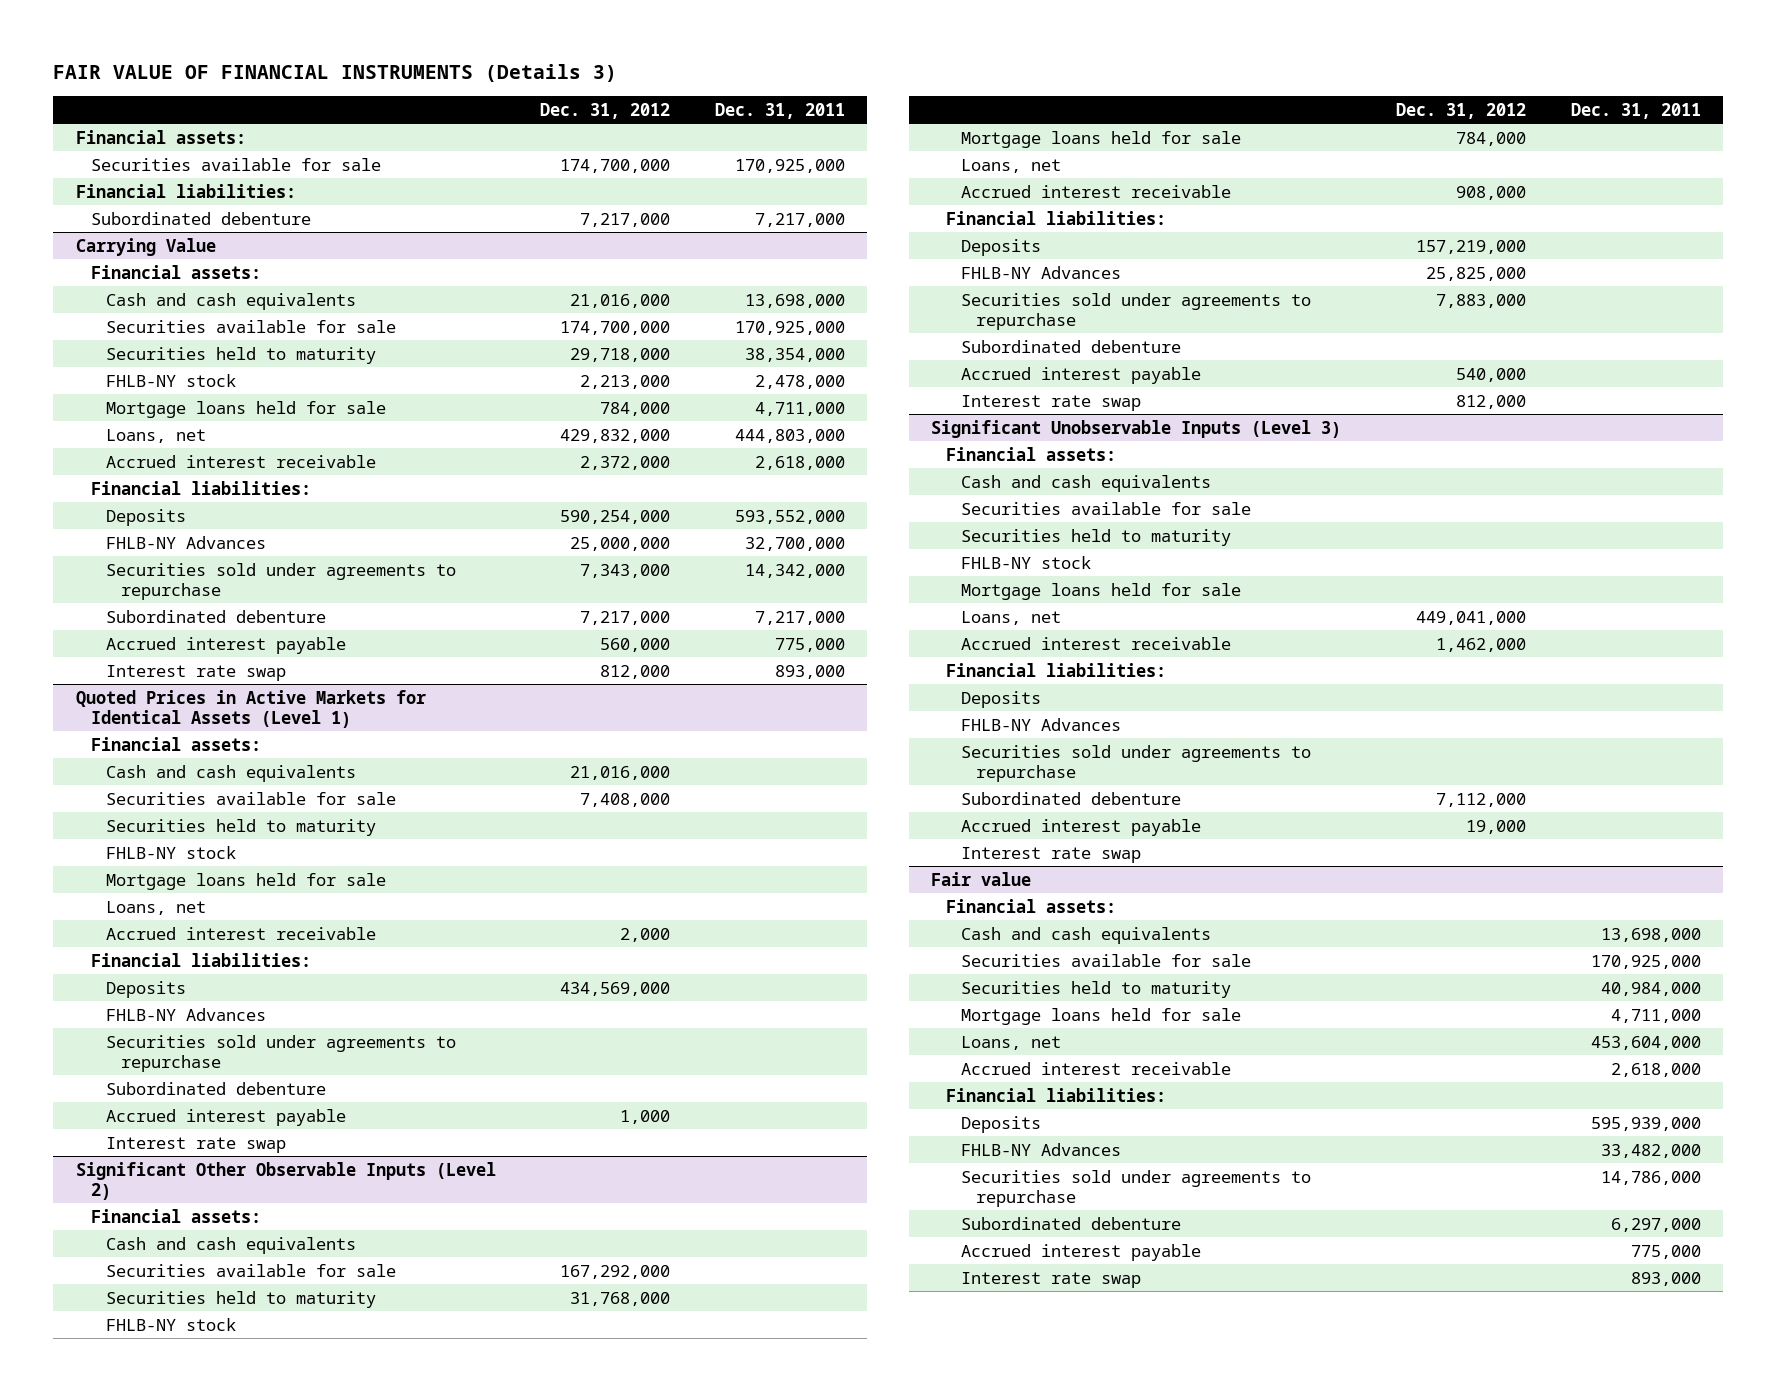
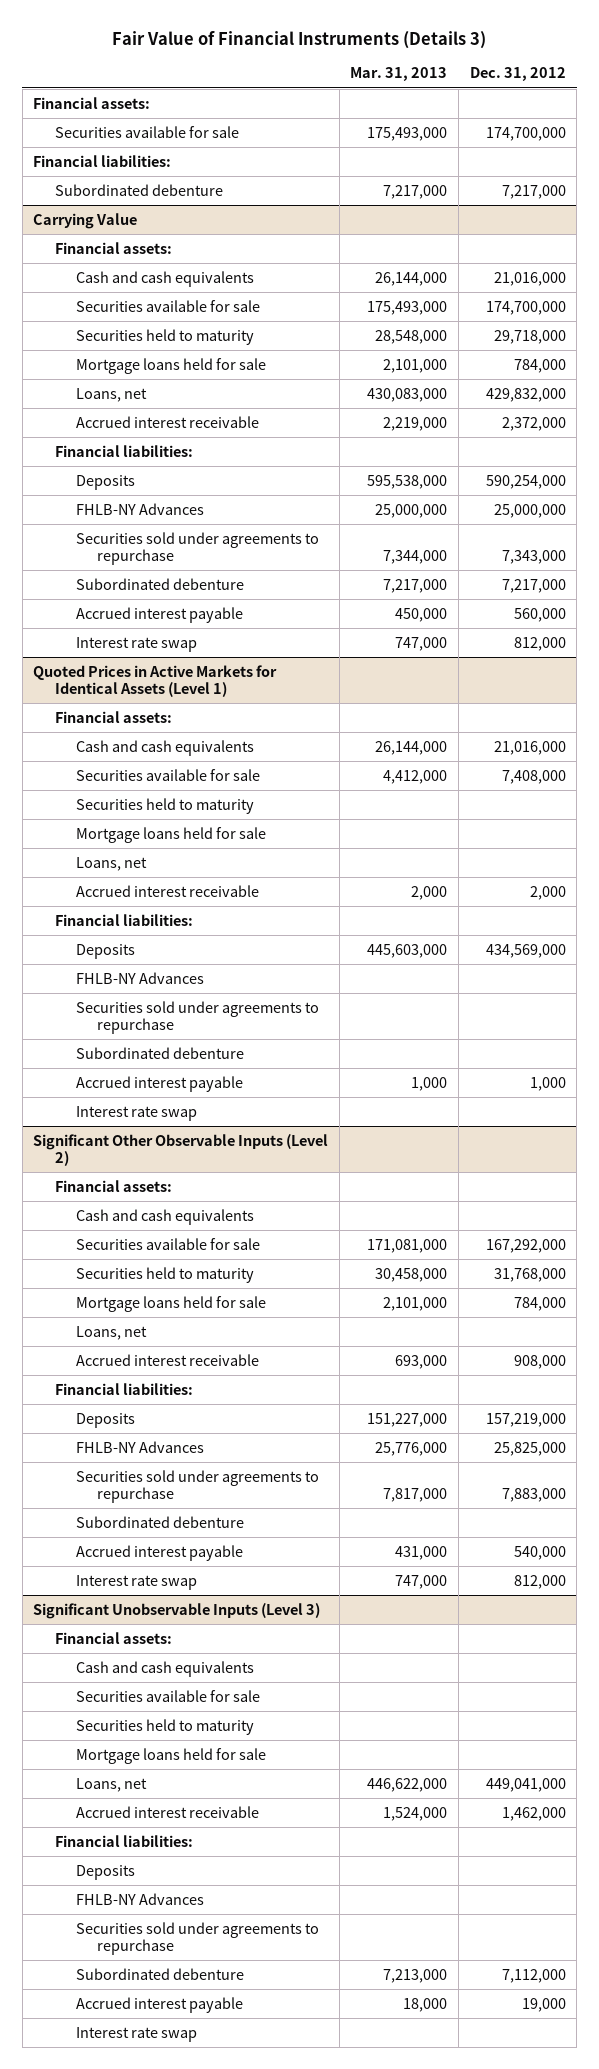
[53,64,618,83] FAIR VALUE OF FINANCIAL INSTRUMENTS (Details 3) -> [112,30,487,49] Fair Value of Financial Instruments (Details 3)
[714,102,845,119] Dec. 31, 2011 -> none
none -> [350,67,448,82] Mar. 31, 2013
[105,373,236,387] FHLB-NY stock -> none
[105,845,236,859] FHLB-NY stock -> none
[105,1317,236,1331] FHLB-NY stock -> none
[961,555,1092,569] FHLB-NY stock -> none
[931,871,1032,886] Fair value -> none
[946,898,1117,913] Financial assets: -> none
[961,926,1212,944] Cash and cash equivalents -> none
[961,953,1252,967] Securities available for sale -> none
[961,980,1232,998] Securities held to maturity -> none
[961,1007,1242,1025] Mortgage loans held for sale -> none
[961,1035,1062,1050] Loans, net -> none
[961,1061,1232,1075] Accrued interest receivable -> none
[946,1087,1167,1102] Financial liabilities: -> none
[961,1115,1042,1133] Deposits -> none
[961,1142,1122,1156] FHLB-NY Advances -> none
[961,1169,1312,1207] Securities sold under agreements to repurchase -> none
[961,1216,1182,1230] Subordinated debenture -> none
[961,1243,1202,1261] Accrued interest payable -> none
[961,1271,1142,1288] Interest rate swap -> none

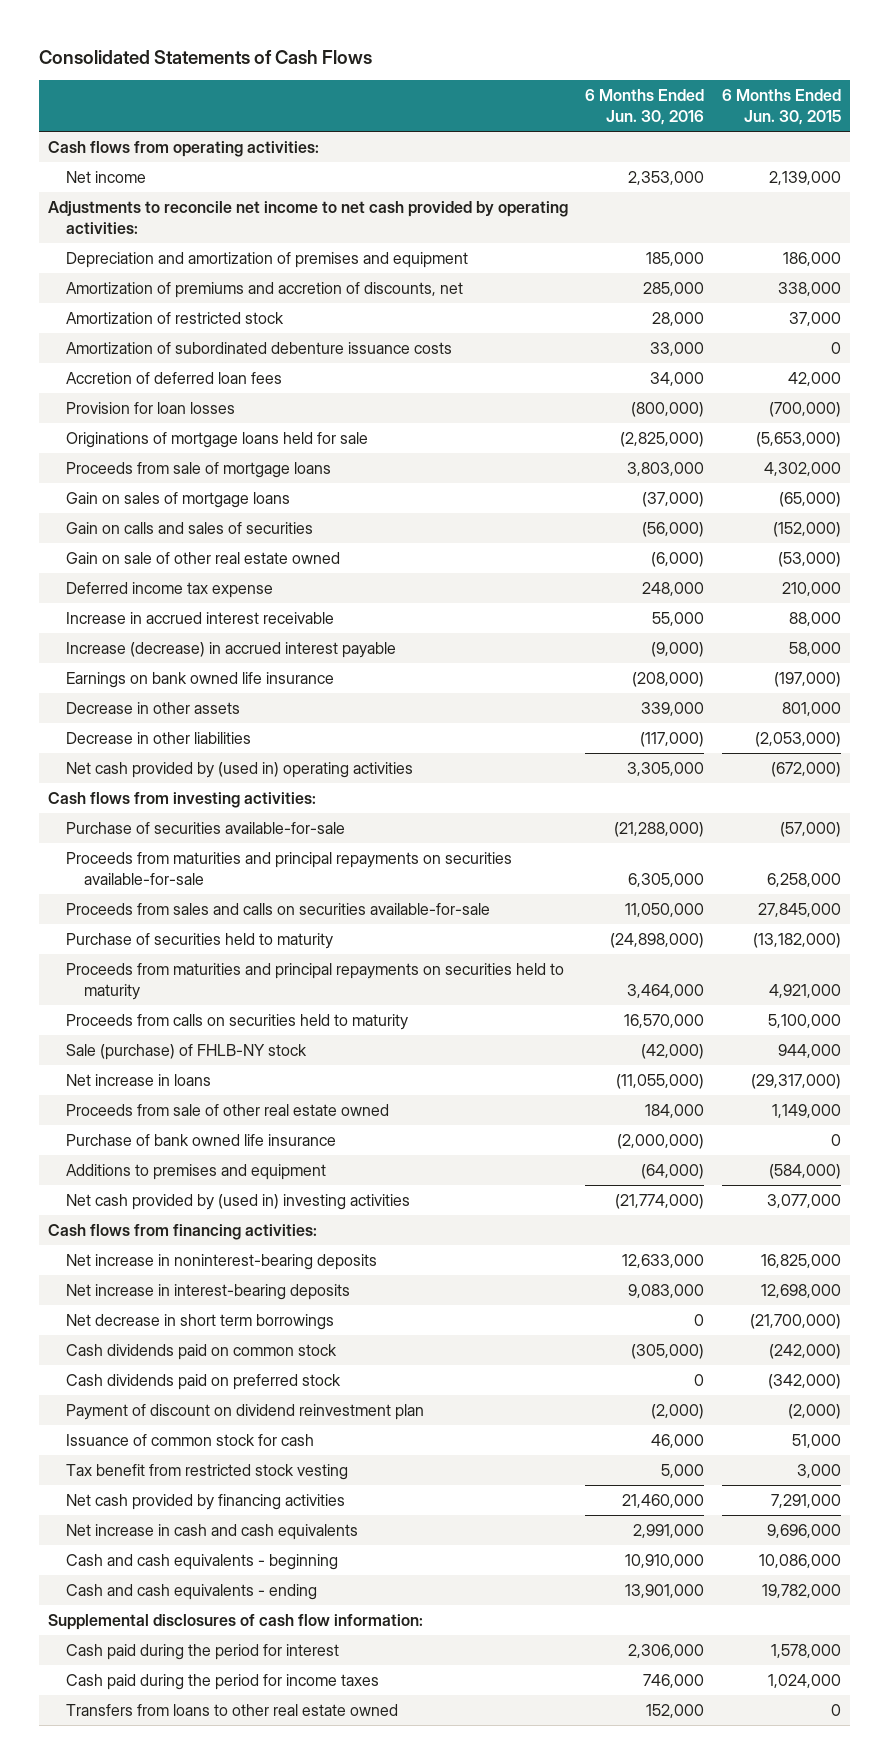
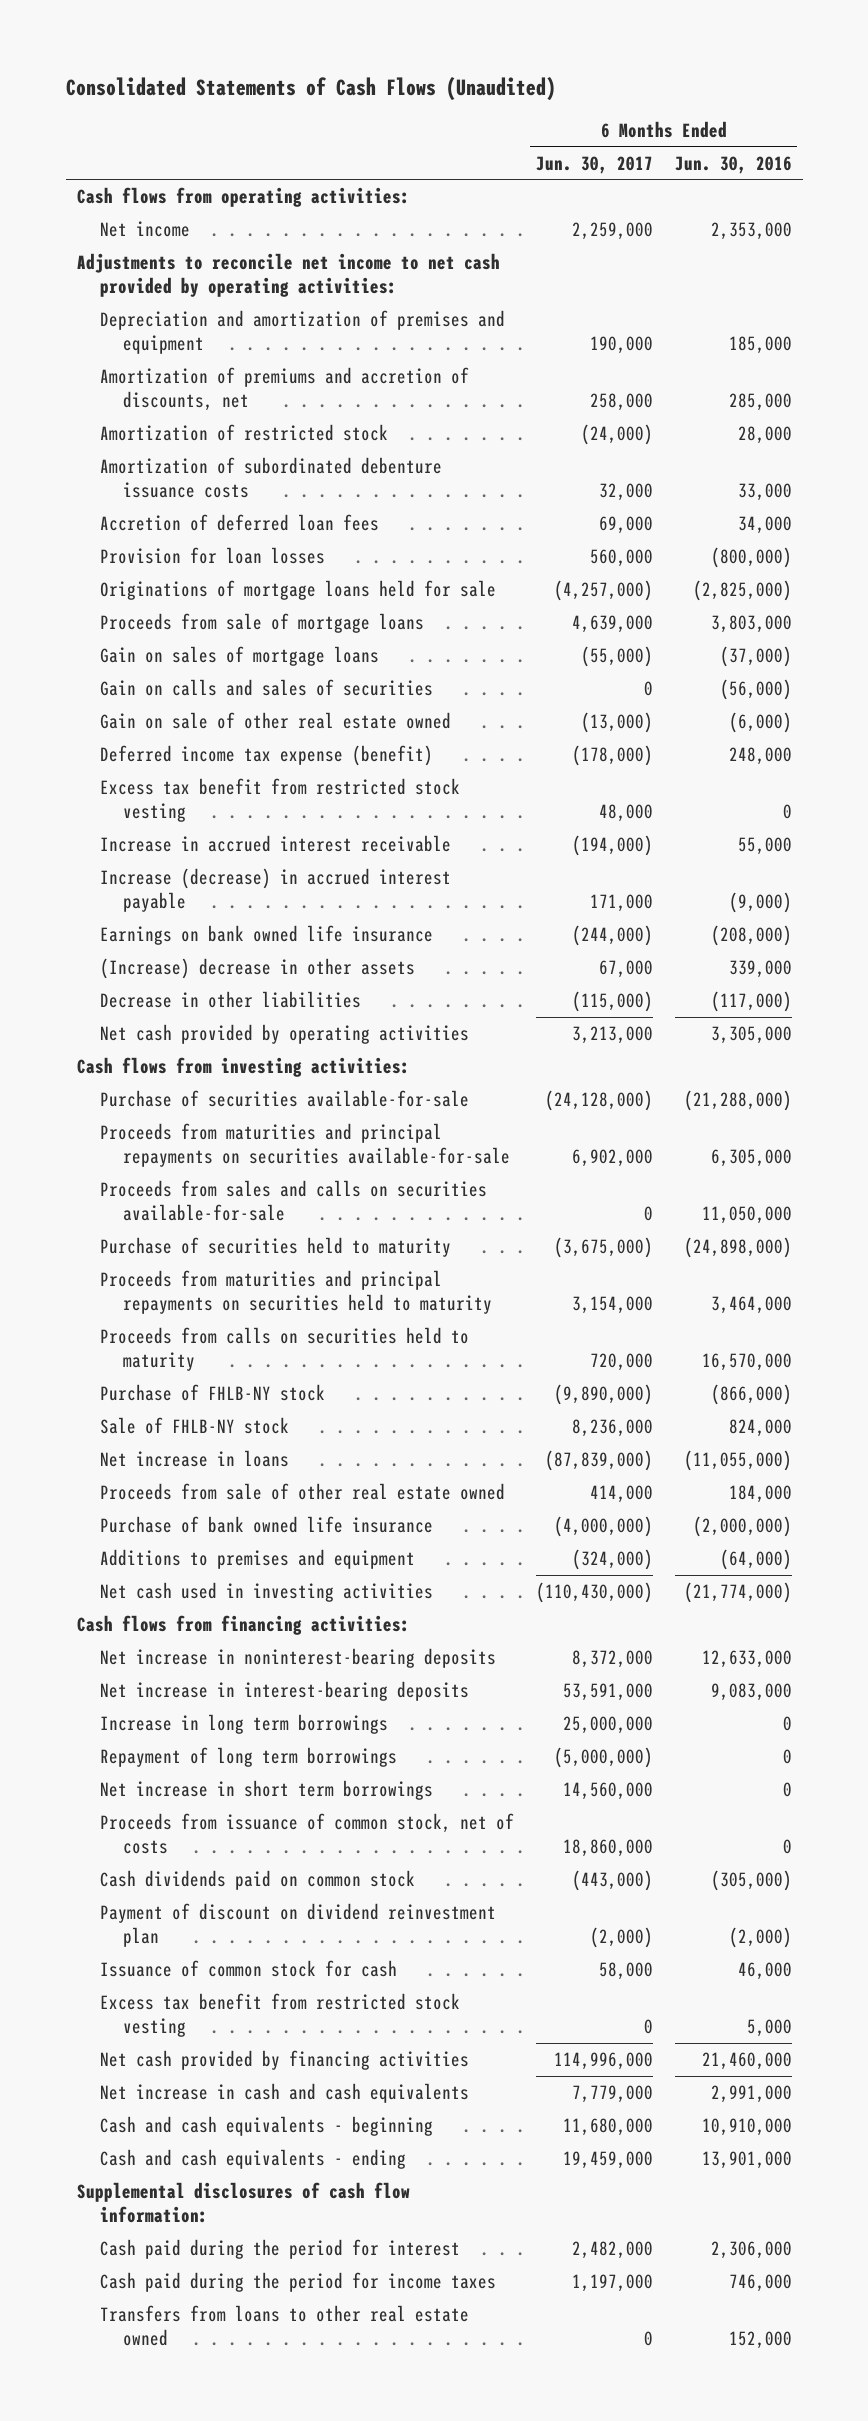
[38,49,372,64] Consolidated Statements of Cash Flows -> [65,77,556,102] Consolidated Statements of Cash Flows (Unaudited)
[722,89,842,126] 6 Months Ended Jun. 30, 2015 -> none
none -> [535,155,653,174] Jun. 30, 2017
[65,581,273,598] Deferred income tax expense -> [99,744,433,766] Deferred income tax expense (benefit)
none -> [99,777,460,823] Excess tax benefit from restricted stock vesting
[65,701,240,714] Decrease in other assets -> [99,957,415,979] (Increase) decrease in other assets
[65,761,413,778] Net cash provided by (used in) operating activities -> [99,1023,469,1044] Net cash provided by operating activities
none -> [99,1383,325,1401] Purchase of FHLB-NY stock
[65,1043,307,1060] Sale (purchase) of FHLB-NY stock -> [99,1416,289,1434] Sale of FHLB-NY stock
[641,1043,705,1059] (42,000) -> [728,1418,792,1437] 824,000
[65,1193,410,1210] Net cash provided by (used in) investing activities -> [99,1581,433,1602] Net cash used in investing activities
none -> [99,1713,388,1734] Increase in long term borrowings
[65,1313,334,1330] Net decrease in short term borrowings -> [99,1746,397,1767] Repayment of long term borrowings
none -> [99,1779,433,1800] Net increase in short term borrowings
none -> [99,1812,514,1855] Proceeds from issuance of common stock, net of costs
[65,1373,341,1390] Cash dividends paid on preferred stock -> none
[65,1463,348,1480] Tax benefit from restricted stock vesting -> [99,1992,460,2038] Excess tax benefit from restricted stock vesting

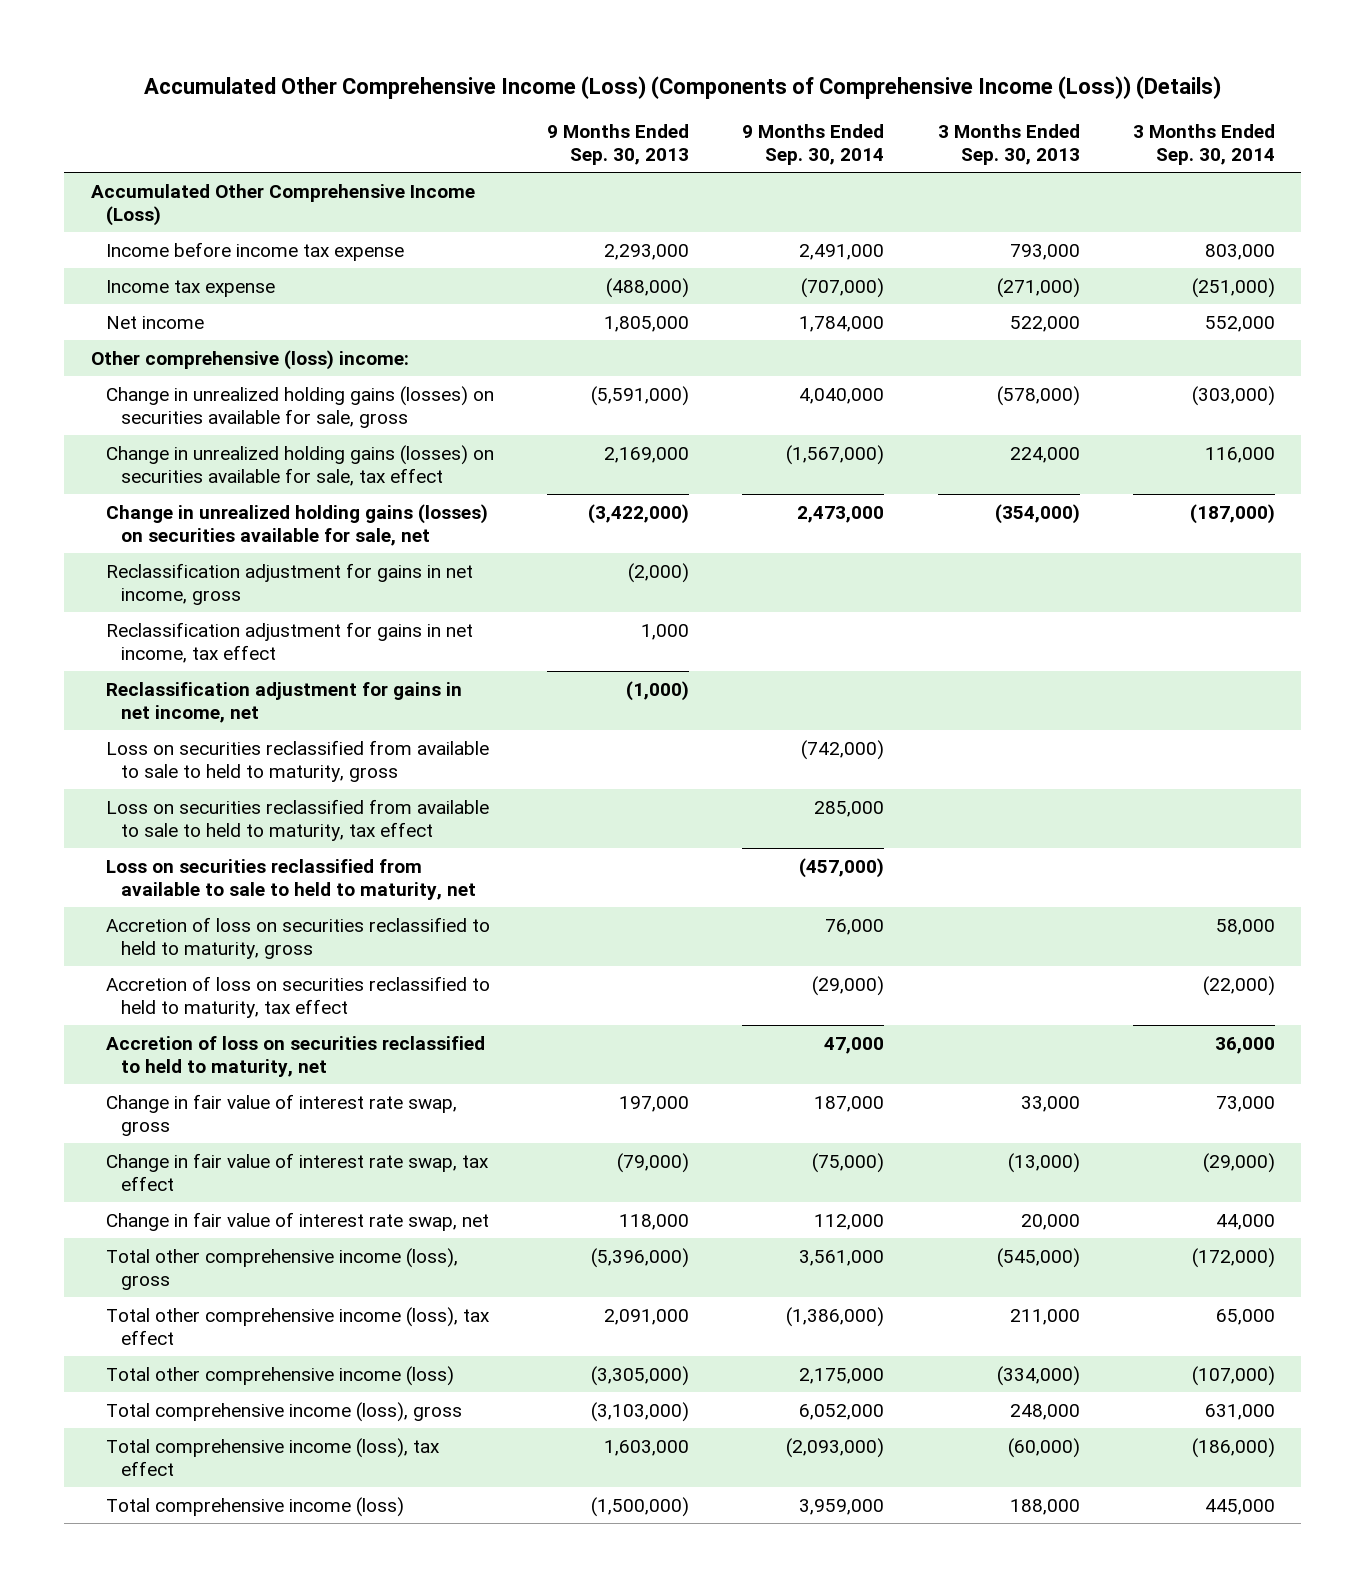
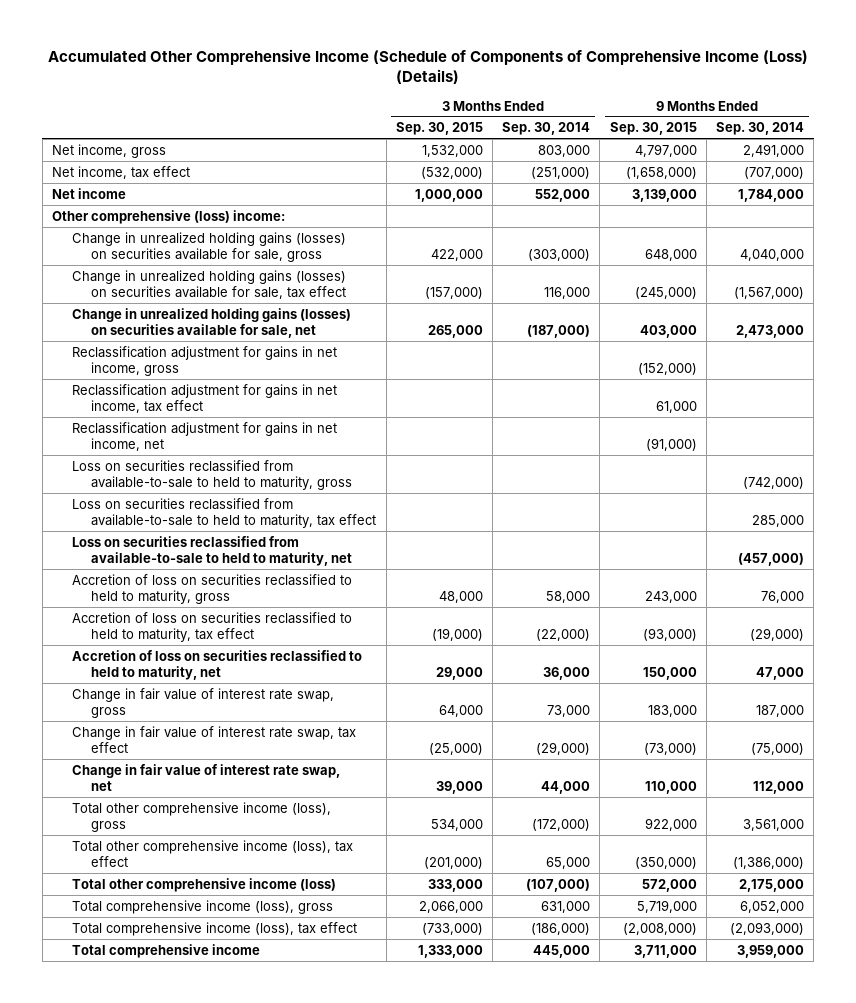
[143,75,1221,99] Accumulated Other Comprehensive Income (Loss) (Components of Comprehensive Income (Loss)) (Details) -> [47,49,808,85] Accumulated Other Comprehensive Income (Schedule of Components of Comprehensive Income (Loss) (Details)
[546,123,689,165] 9 Months Ended Sep. 30, 2013 -> none
[937,123,1080,165] 3 Months Ended Sep. 30, 2013 -> none
none -> [395,122,483,136] Sep. 30, 2015
none -> [609,122,697,136] Sep. 30, 2015
[90,183,475,227] Accumulated Other Comprehensive Income (Loss) -> none
[105,241,404,261] Income before income tax expense -> [51,143,166,158] Net income, gross
[105,279,275,297] Income tax expense -> [51,165,190,179] Net income, tax effect
[105,739,489,783] Loss on securities reclassified from available to sale to held to maturity, gross -> [71,459,353,490] Loss on securities reclassified from available-to-sale to held to maturity, gross
[105,798,489,842] Loss on securities reclassified from available to sale to held to maturity, tax effect -> [71,497,377,528] Loss on securities reclassified from available-to-sale to held to maturity, tax effect
[105,858,476,901] Loss on securities reclassified from available to sale to held to maturity, net -> [71,535,353,566] Loss on securities reclassified from available-to-sale to held to maturity, net
[105,1496,404,1517] Total comprehensive income (loss) -> [71,943,260,958] Total comprehensive income

